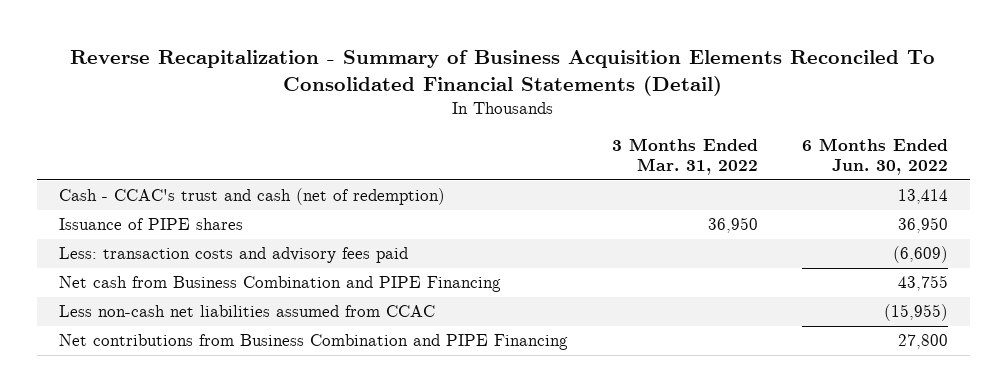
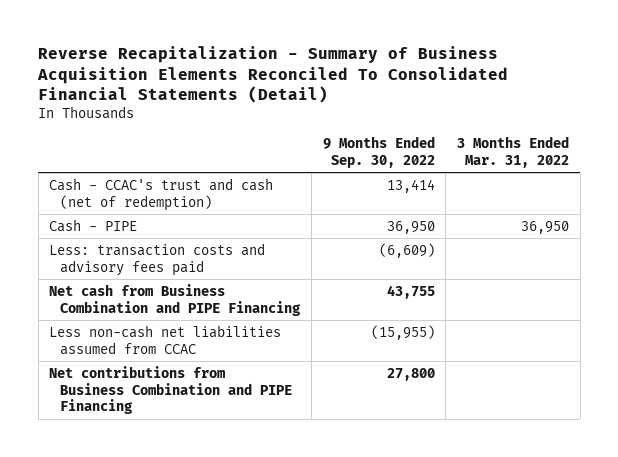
[801,138,948,176] 6 Months Ended Jun. 30, 2022 -> none
none -> [322,136,435,168] 9 Months Ended Sep. 30, 2022
[59,218,244,231] Issuance of PIPE shares -> [49,218,138,232] Cash - PIPE

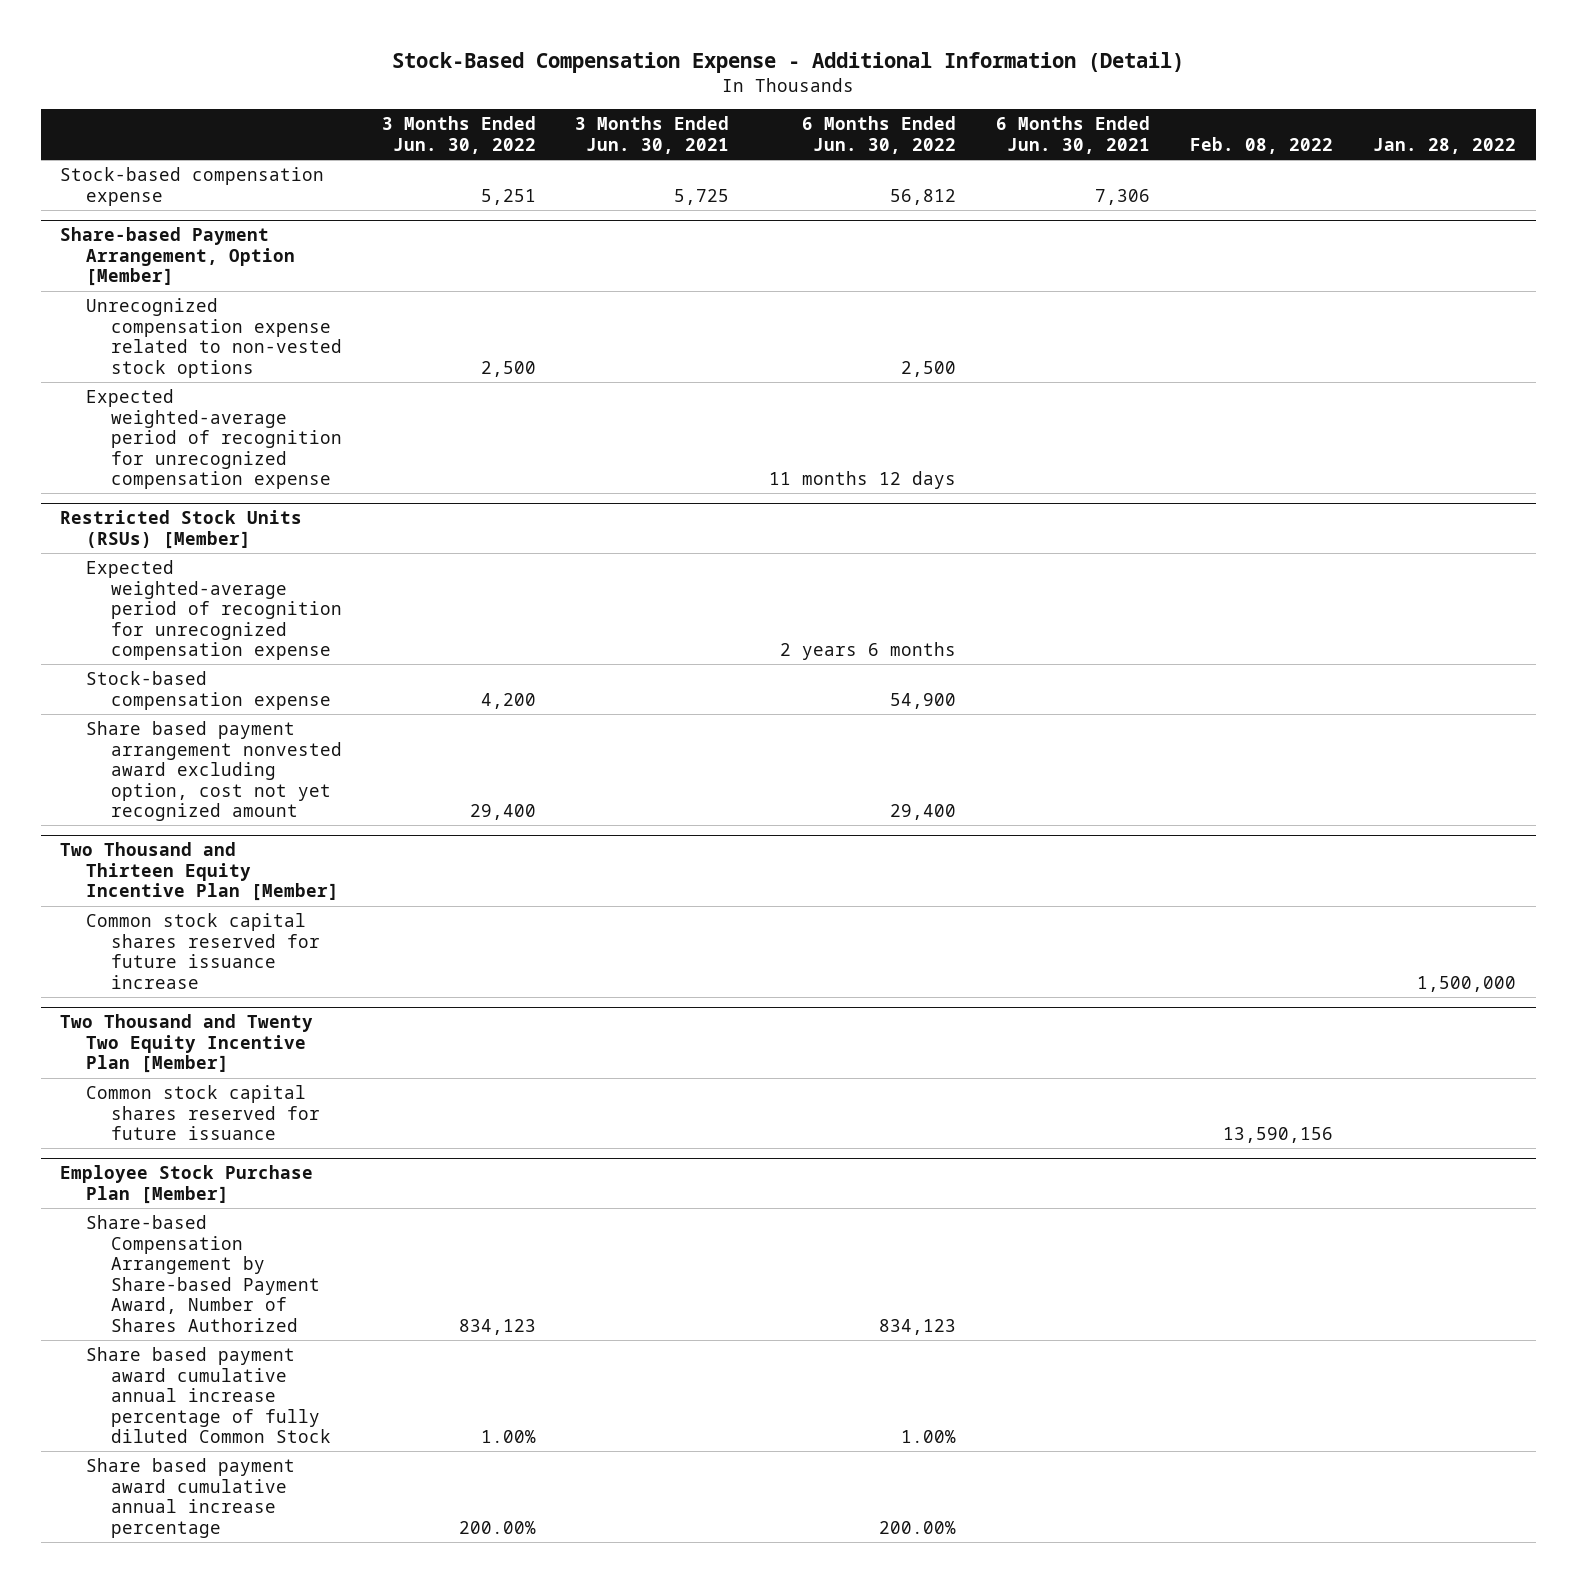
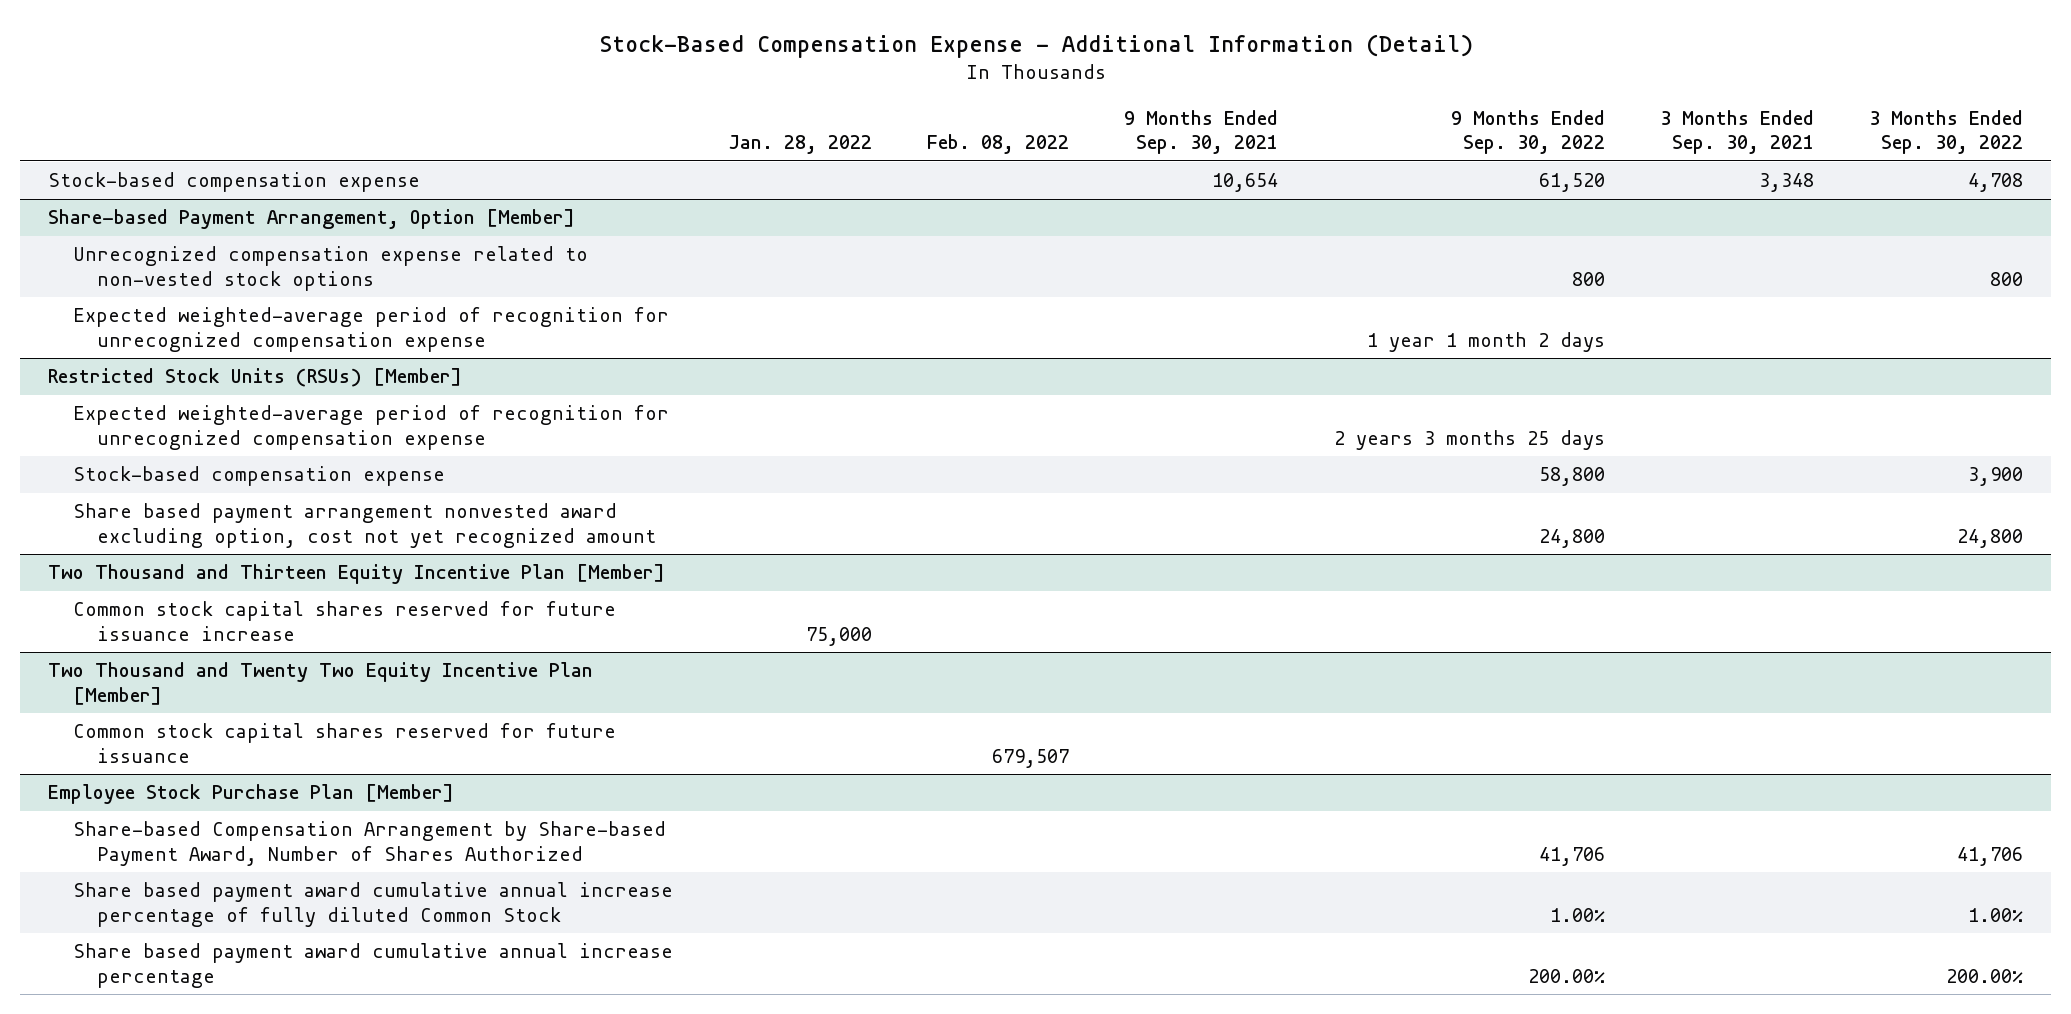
[381,116,536,154] 3 Months Ended Jun. 30, 2022 -> none
[575,116,730,154] 3 Months Ended Jun. 30, 2021 -> none
[802,116,957,154] 6 Months Ended Jun. 30, 2022 -> none
[996,116,1151,154] 6 Months Ended Jun. 30, 2021 -> none
none -> [1124,109,1279,155] 9 Months Ended Sep. 30, 2021
none -> [1450,109,1605,155] 9 Months Ended Sep. 30, 2022
none -> [1659,109,1814,155] 3 Months Ended Sep. 30, 2021
none -> [1869,109,2024,155] 3 Months Ended Sep. 30, 2022
[1416,975,1516,992] 1,500,000 -> [805,626,872,646] 75,000
[1222,1127,1333,1144] 13,590,156 -> [992,748,1070,768] 679,507

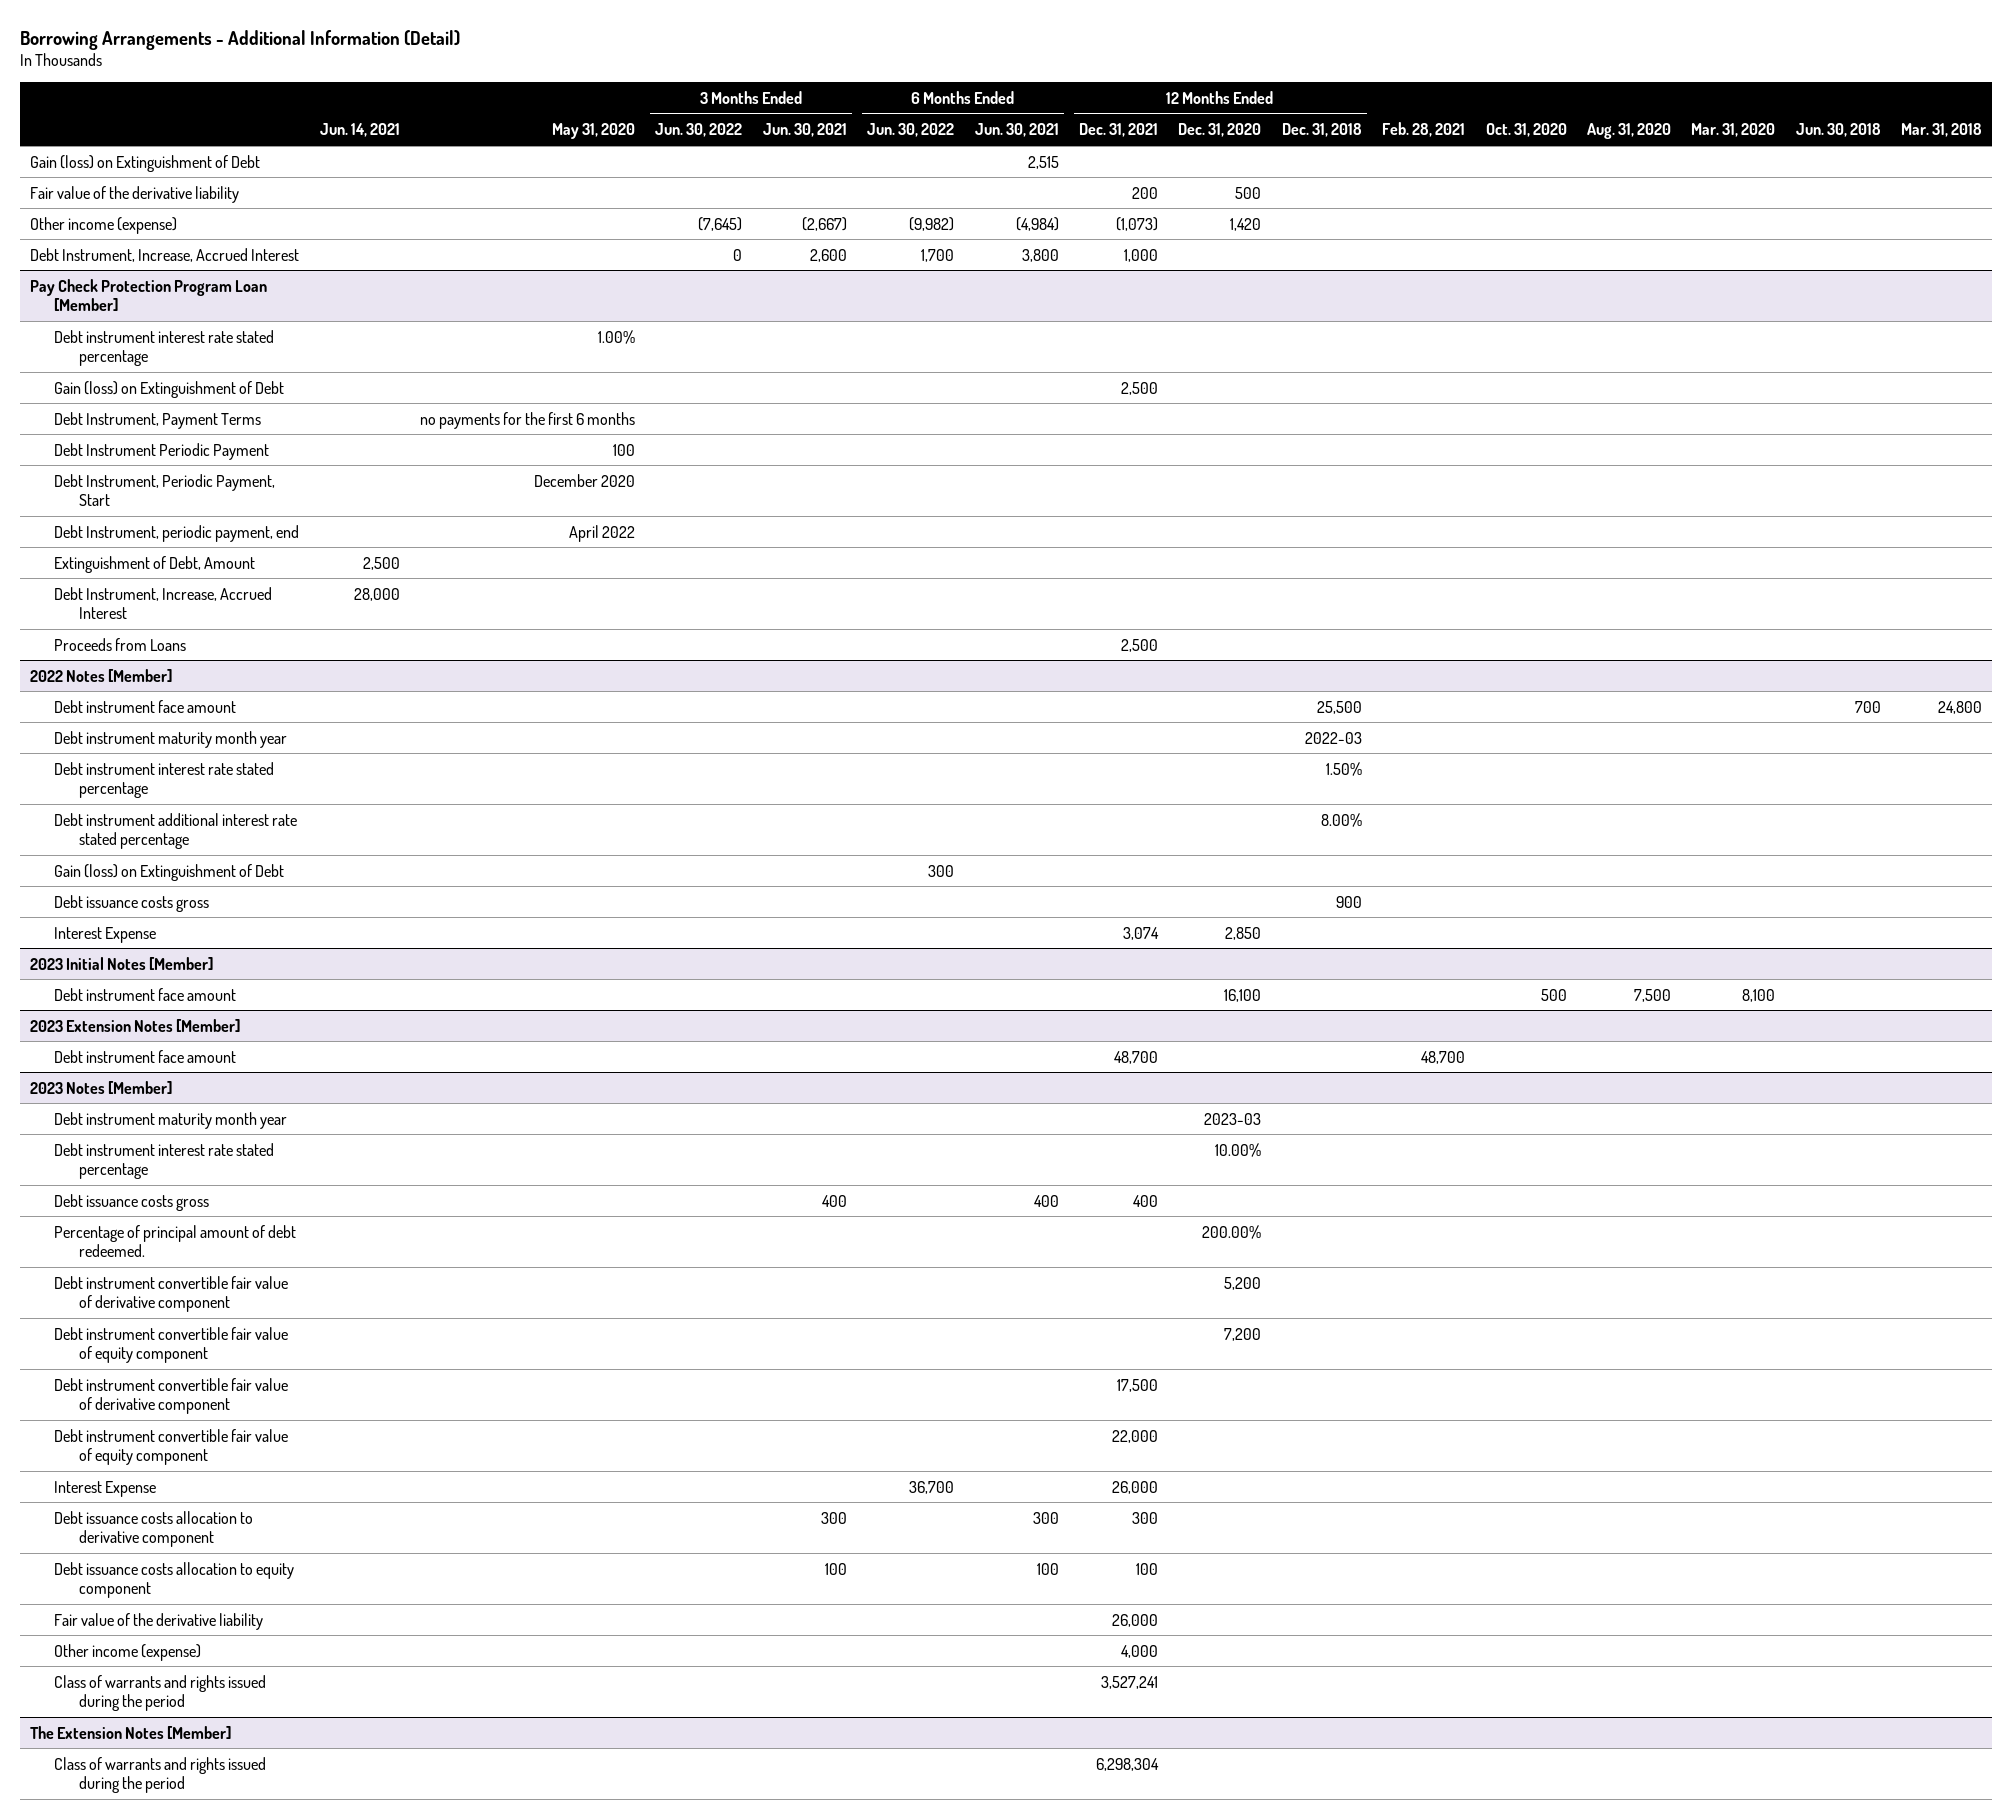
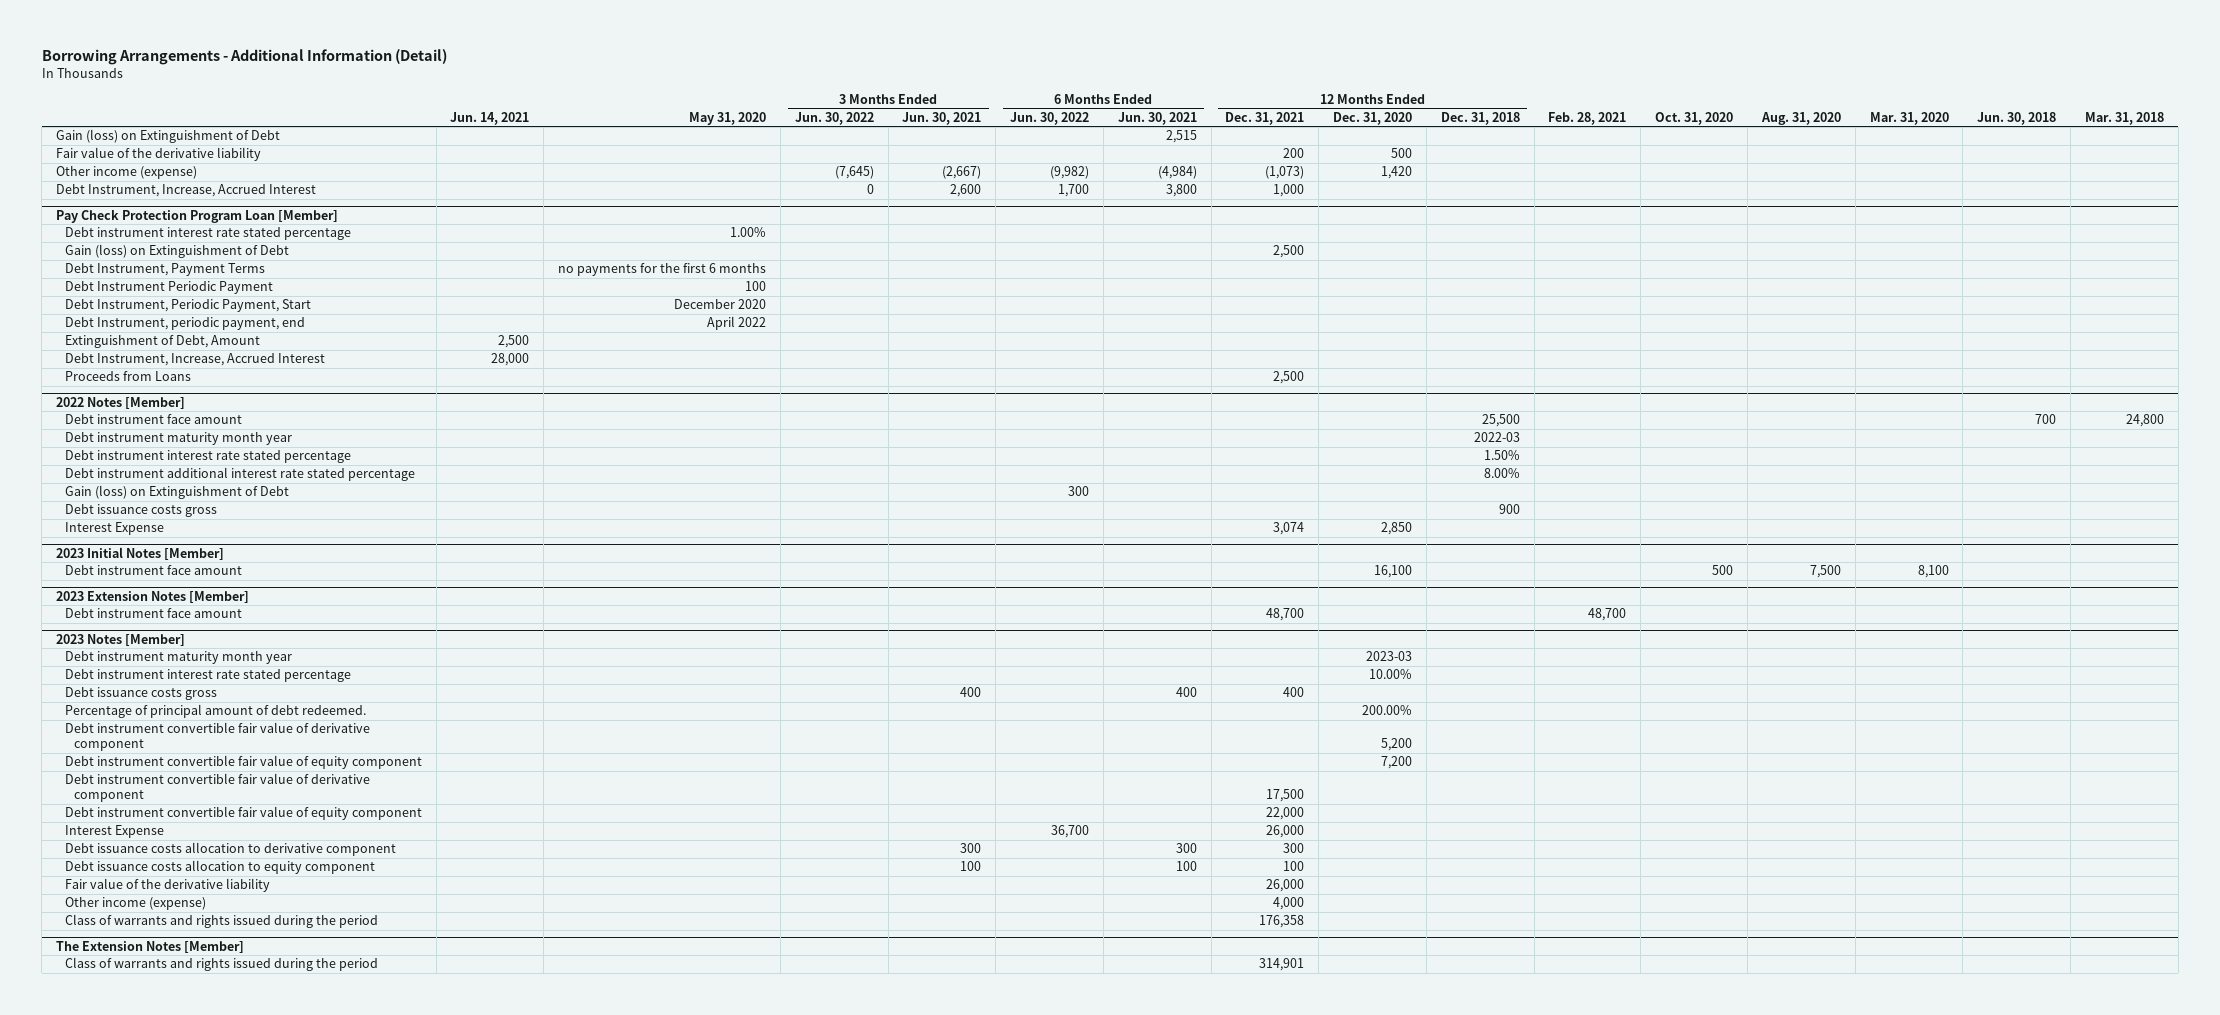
[1101,1675,1159,1689] 3,527,241 -> [1259,915,1305,929] 176,358
[1096,1757,1160,1771] 6,298,304 -> [1259,958,1305,972] 314,901

